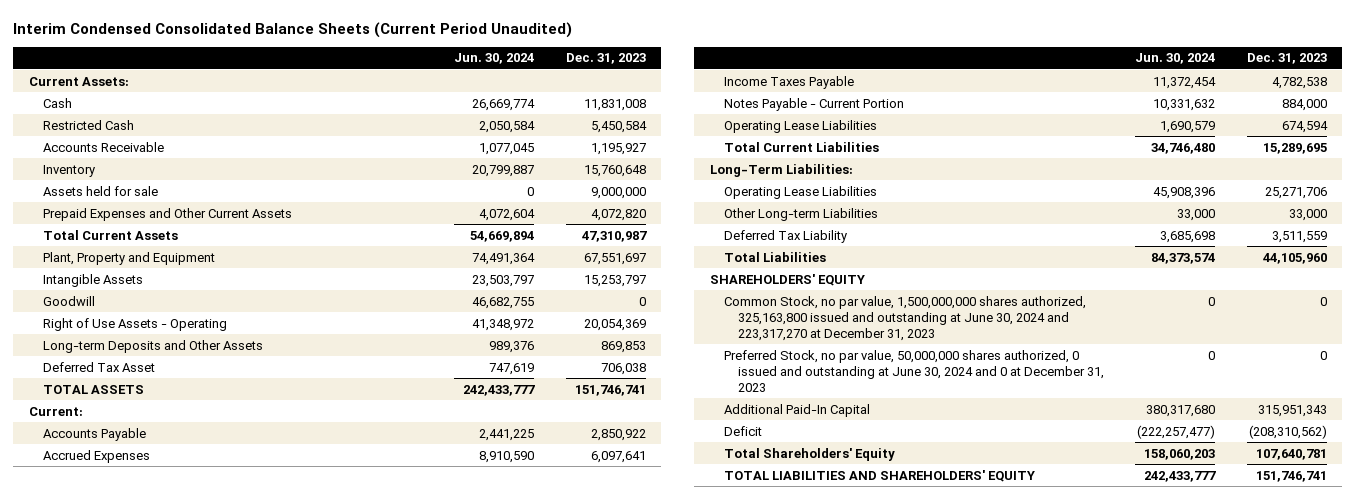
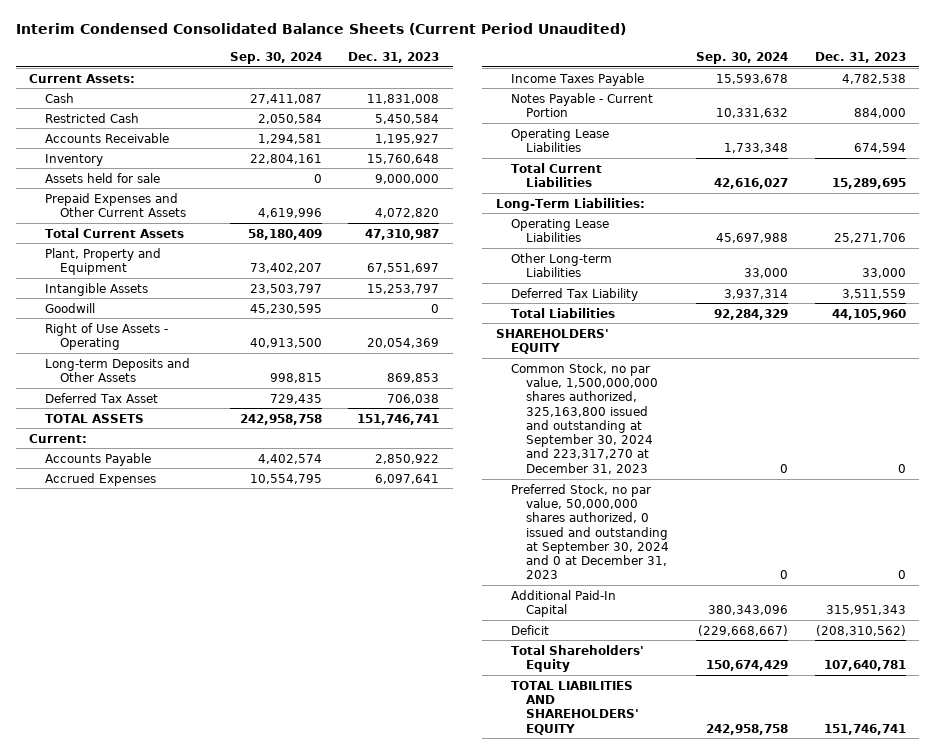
[454,53,535,65] Jun. 30, 2024 -> none
none -> [229,51,322,64] Sep. 30, 2024
[724,295,1087,341] Common Stock, no par value, 1,500,000,000 shares authorized, 325,163,800 issued and outstanding at June 30, 2024 and 223,317,270 at December 31, 2023 -> [511,362,659,474] Common Stock, no par value, 1,500,000,000 shares authorized, 325,163,800 issued and outstanding at September 30, 2024 and 223,317,270 at December 31, 2023
[724,349,1105,392] Preferred Stock, no par value, 50,000,000 shares authorized, 0 issued and outstanding at June 30, 2024 and 0 at December 31, 2023 -> [511,483,670,580] Preferred Stock, no par value, 50,000,000 shares authorized, 0 issued and outstanding at September 30, 2024 and 0 at December 31, 2023

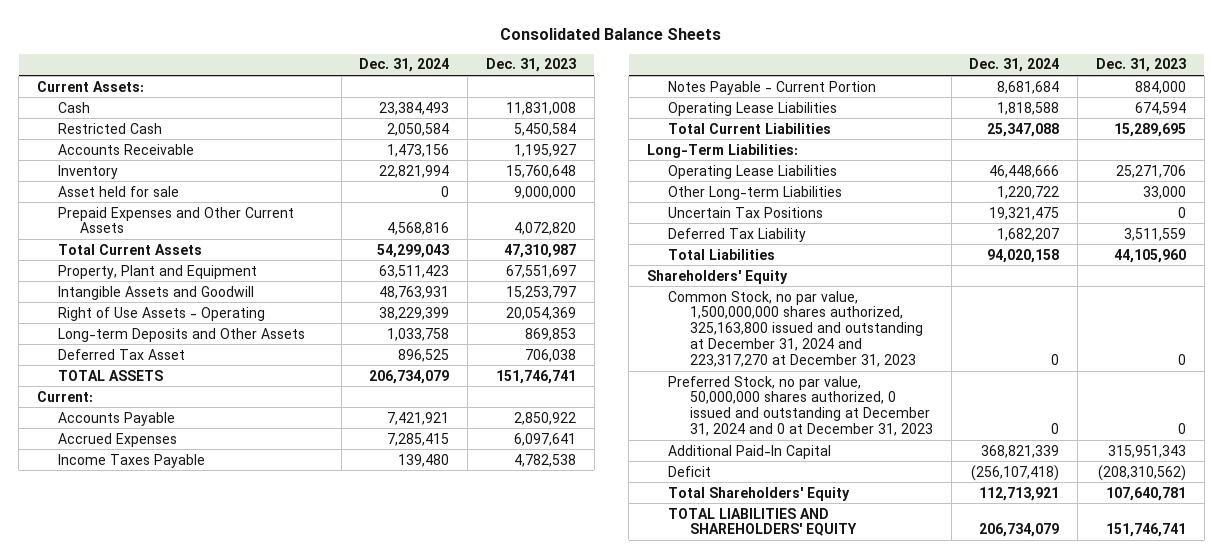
[15,23,626,36] Interim Condensed Consolidated Balance Sheets (Current Period Unaudited) -> [500,28,722,41] Consolidated Balance Sheets
[229,51,322,64] Sep. 30, 2024 -> none
none -> [359,58,450,73] Dec. 31, 2024
[44,172,160,183] Assets held for sale -> [58,185,180,197] Asset held for sale
[44,302,95,313] Goodwill -> none
[44,247,161,275] Plant, Property and Equipment -> [58,264,258,279] Property, Plant and Equipment
[44,282,148,296] Intangible Assets -> [58,285,255,300] Intangible Assets and Goodwill
none -> [668,206,824,218] Uncertain Tax Positions
[495,328,609,354] SHAREHOLDERS' EQUITY -> [647,269,789,284] Shareholders' Equity
[511,362,659,474] Common Stock, no par value, 1,500,000,000 shares authorized, 325,163,800 issued and outstanding at September 30, 2024 and 223,317,270 at December 31, 2023 -> [668,290,923,368] Common Stock, no par value, 1,500,000,000 shares authorized, 325,163,800 issued and outstanding at December 31, 2024 and 223,317,270 at December 31, 2023
[511,483,670,580] Preferred Stock, no par value, 50,000,000 shares authorized, 0 issued and outstanding at September 30, 2024 and 0 at December 31, 2023 -> [668,375,933,437] Preferred Stock, no par value, 50,000,000 shares authorized, 0 issued and outstanding at December 31, 2024 and 0 at December 31, 2023

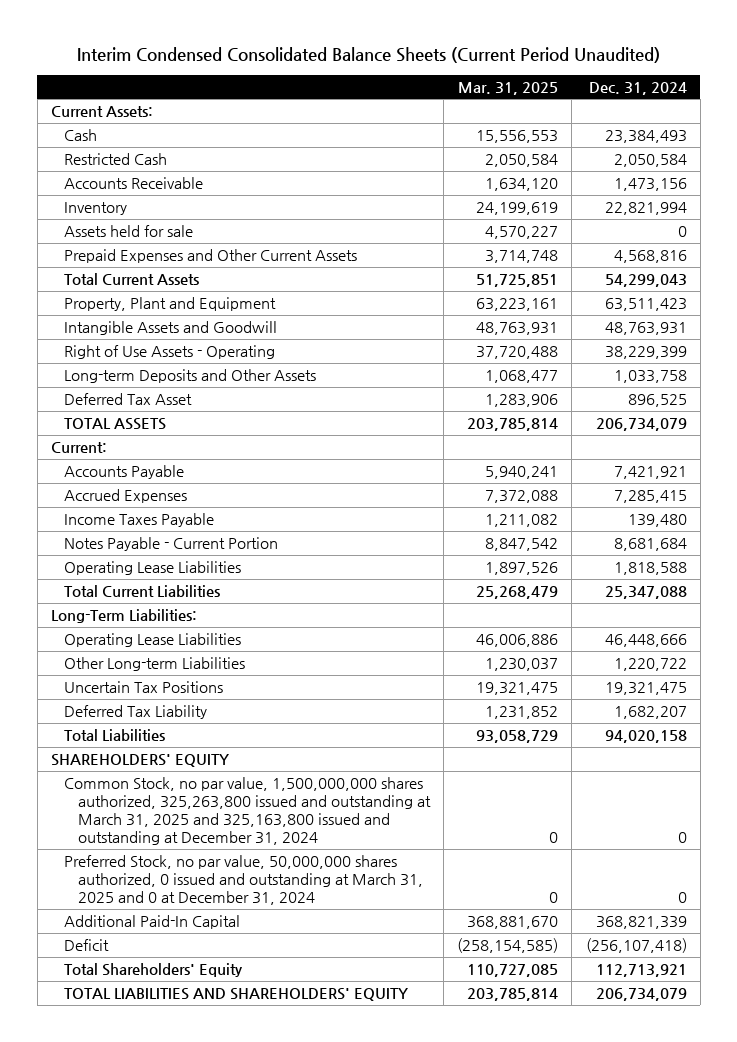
[500,28,722,41] Consolidated Balance Sheets -> [76,47,660,64] Interim Condensed Consolidated Balance Sheets (Current Period Unaudited)
[485,58,576,73] Dec. 31, 2023 -> none
none -> [458,81,559,95] Mar. 31, 2025
[58,185,180,197] Asset held for sale -> [64,224,194,237] Assets held for sale
[647,269,789,284] Shareholders' Equity -> [50,753,229,767] SHAREHOLDERS' EQUITY
[668,290,923,368] Common Stock, no par value, 1,500,000,000 shares authorized, 325,163,800 issued and outstanding at December 31, 2024 and 223,317,270 at December 31, 2023 -> [64,776,431,846] Common Stock, no par value, 1,500,000,000 shares authorized, 325,263,800 issued and outstanding at March 31, 2025 and 325,163,800 issued and outstanding at December 31, 2024
[668,375,933,437] Preferred Stock, no par value, 50,000,000 shares authorized, 0 issued and outstanding at December 31, 2024 and 0 at December 31, 2023 -> [64,854,423,906] Preferred Stock, no par value, 50,000,000 shares authorized, 0 issued and outstanding at March 31, 2025 and 0 at December 31, 2024

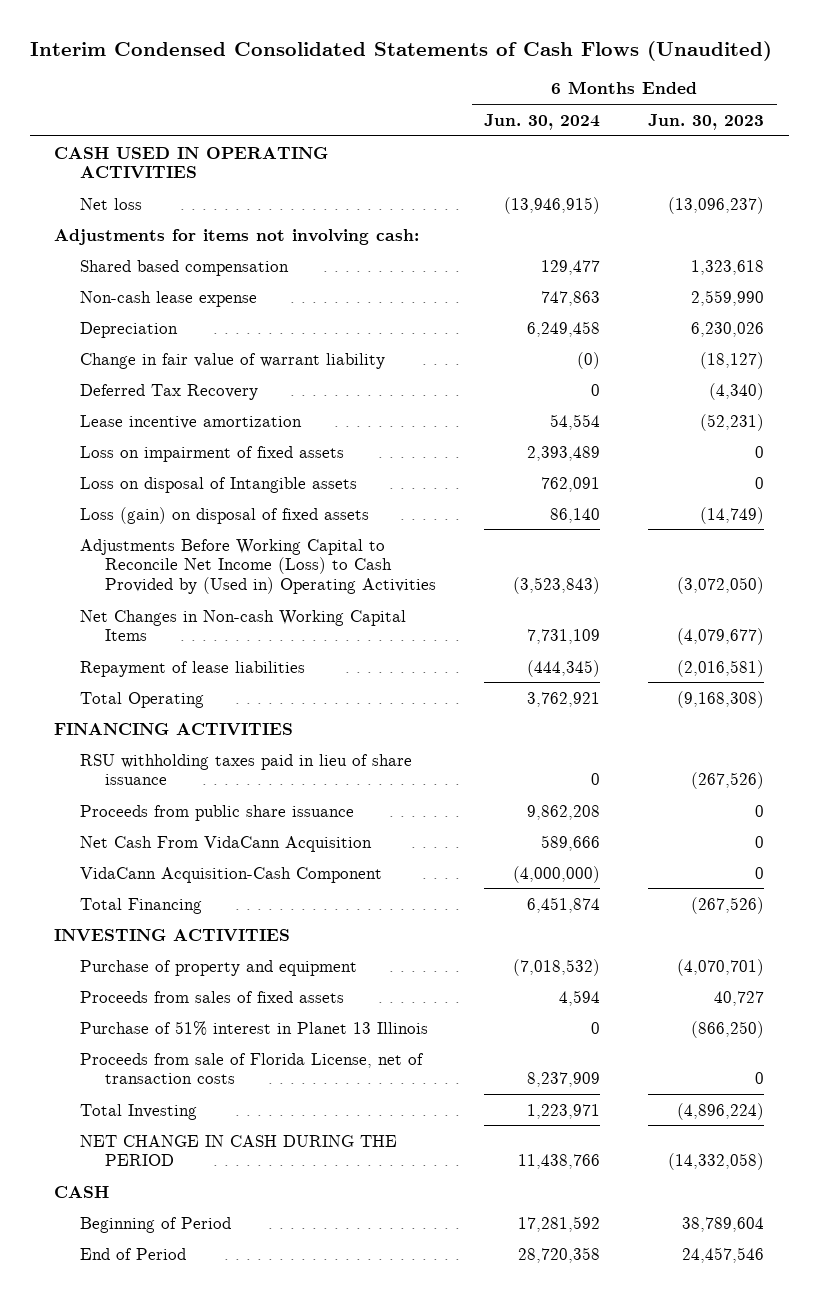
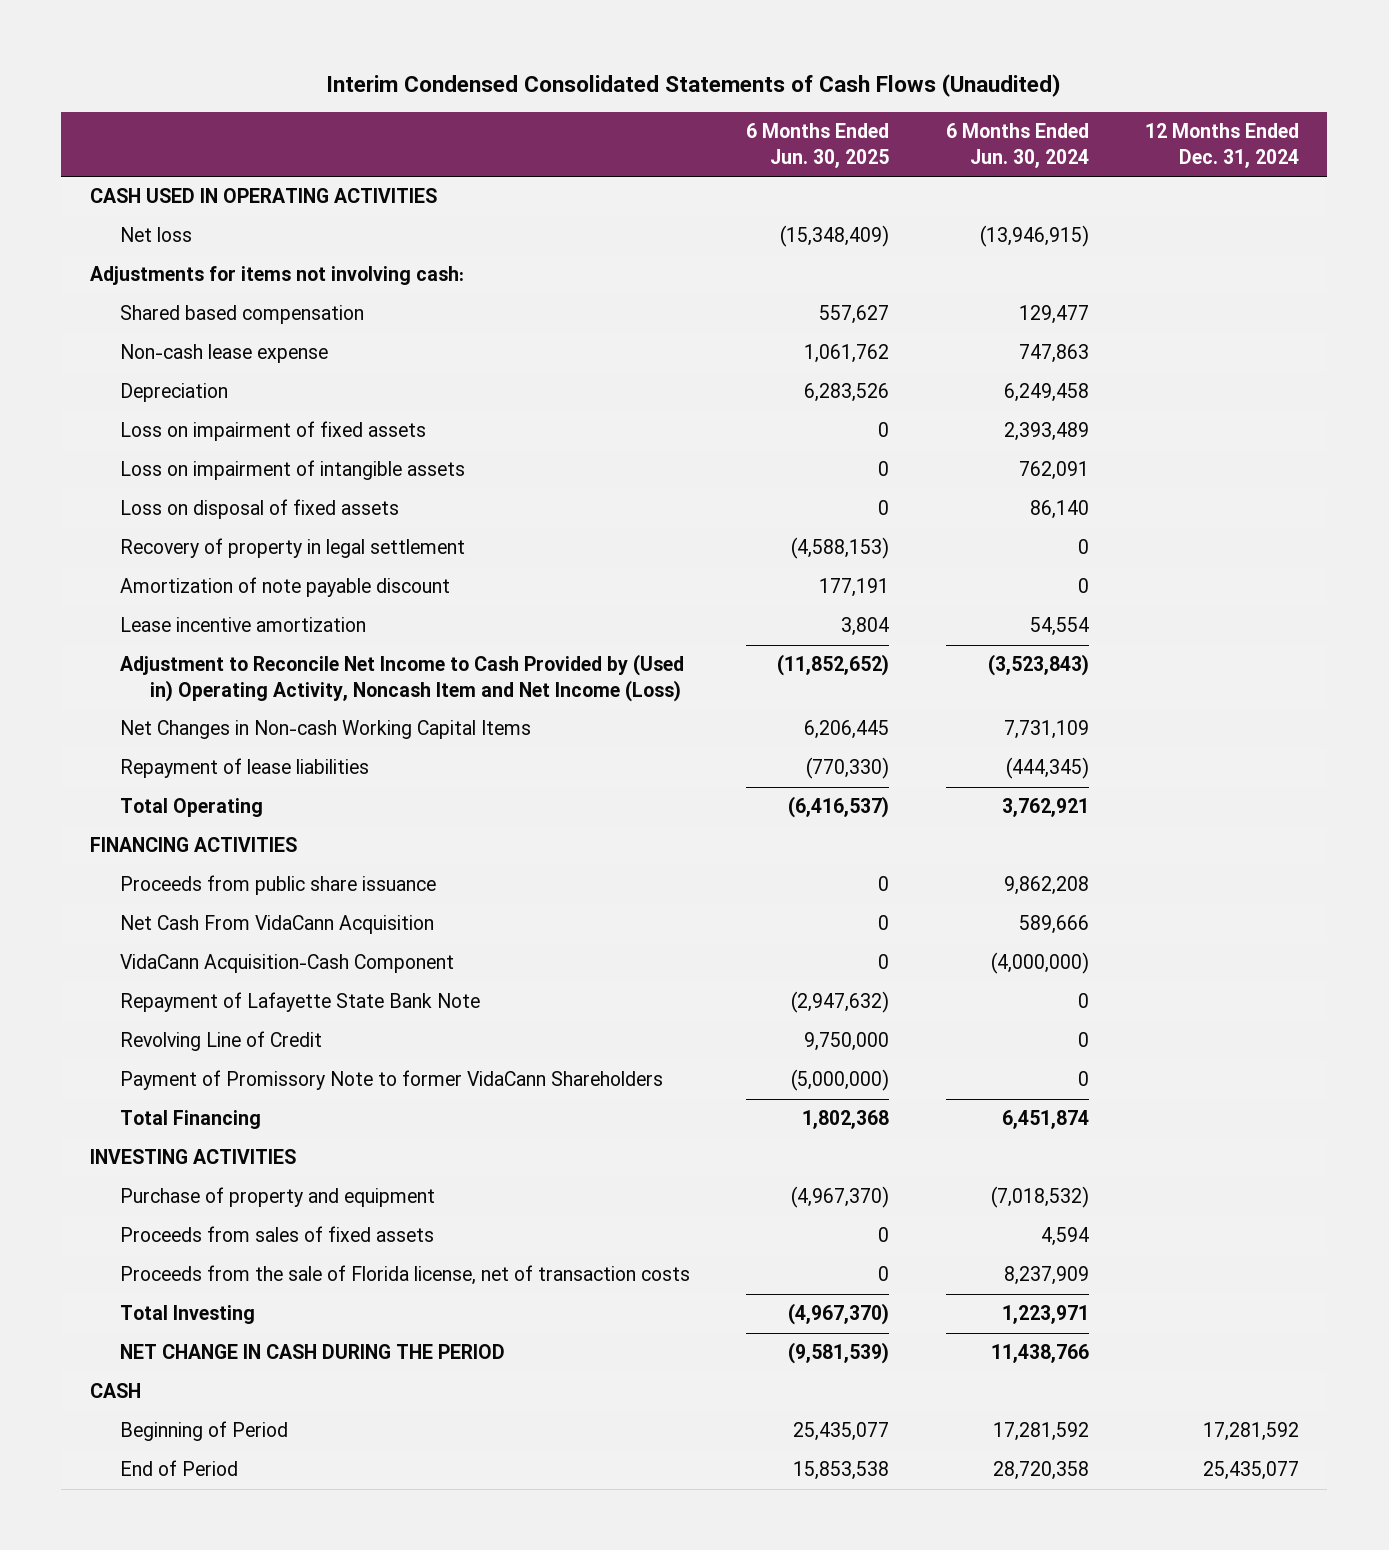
[648,113,765,130] Jun. 30, 2023 -> none
none -> [746,123,890,168] 6 Months Ended Jun. 30, 2025
none -> [1145,123,1300,168] 12 Months Ended Dec. 31, 2024
[79,352,385,369] Change in fair value of warrant liability -> none
[79,383,258,400] Deferred Tax Recovery -> none
[79,476,357,493] Loss on disposal of Intangible assets -> [119,460,465,481] Loss on impairment of intangible assets
[79,506,369,524] Loss (gain) on disposal of fixed assets -> [119,499,399,520] Loss on disposal of fixed assets
none -> [119,538,465,559] Recovery of property in legal settlement
none -> [119,577,450,598] Amortization of note payable discount
[79,414,302,429] Lease incentive amortization -> [119,617,366,633] Lease incentive amortization
[79,538,437,594] Adjustments Before Working Capital to Reconcile Net Income (Loss) to Cash Provided by (Used in) Operating Activities -> [119,654,684,702] Adjustment to Reconcile Net Income to Cash Provided by (Used in) Operating Activity, Noncash Item and Net Income (Loss)
[79,753,412,786] RSU withholding taxes paid in lieu of share issuance -> none
none -> [119,992,480,1013] Repayment of Lafayette State Bank Note
none -> [119,1031,322,1052] Revolving Line of Credit
none -> [119,1070,663,1091] Payment of Promissory Note to former VidaCann Shareholders
[79,1020,428,1036] Purchase of 51% interest in Planet 13 Illinois -> none
[79,1052,424,1085] Proceeds from sale of Florida License, net of transaction costs -> [119,1265,690,1286] Proceeds from the sale of Florida license, net of transaction costs

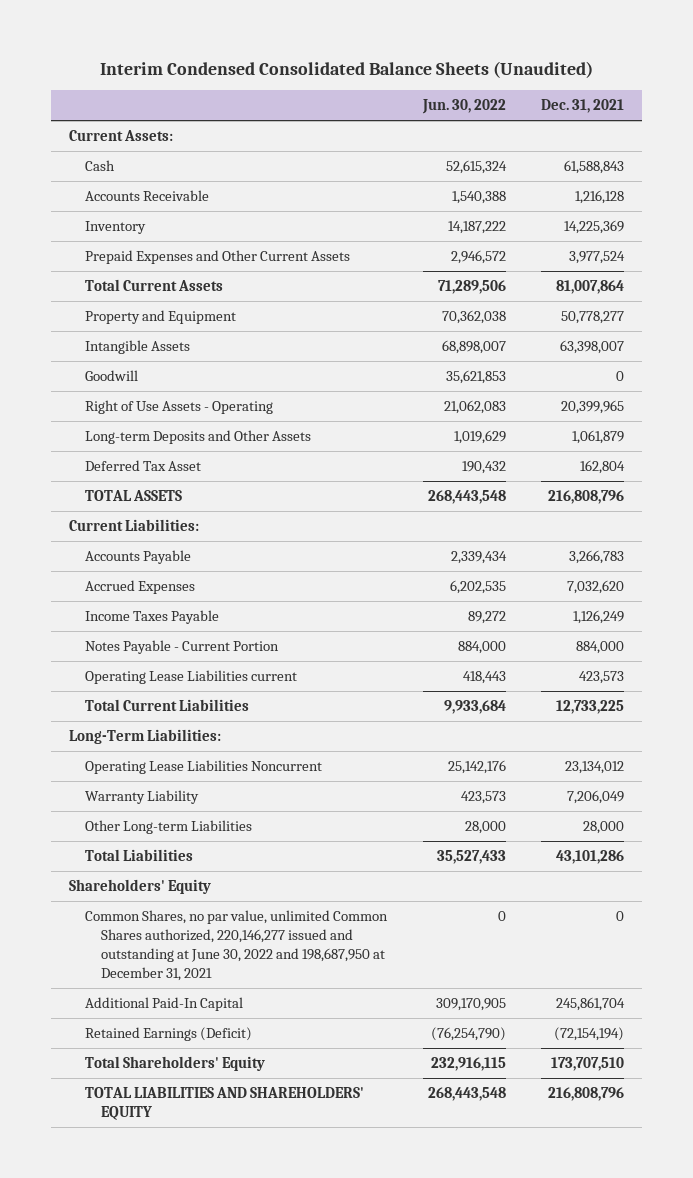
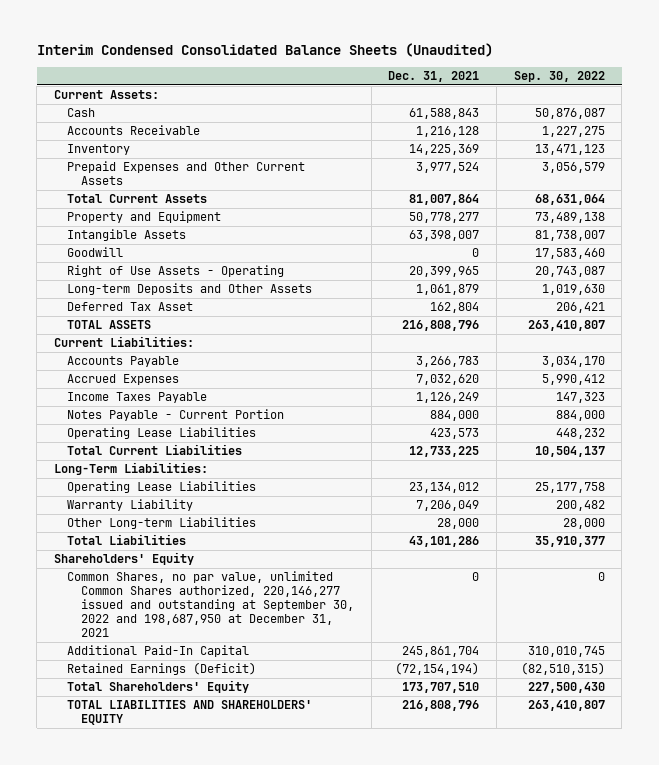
[421,99,506,115] Jun. 30, 2022 -> none
none -> [513,71,605,83] Sep. 30, 2022
[85,670,298,685] Operating Lease Liabilities current -> [67,427,257,440] Operating Lease Liabilities
[85,760,323,775] Operating Lease Liabilities Noncurrent -> [67,481,257,494] Operating Lease Liabilities
[85,910,389,982] Common Shares, no par value, unlimited Common Shares authorized, 220,146,277 issued and outstanding at June 30, 2022 and 198,687,950 at December 31, 2021 -> [67,571,354,638] Common Shares, no par value, unlimited Common Shares authorized, 220,146,277 issued and outstanding at September 30, 2022 and 198,687,950 at December 31, 2021

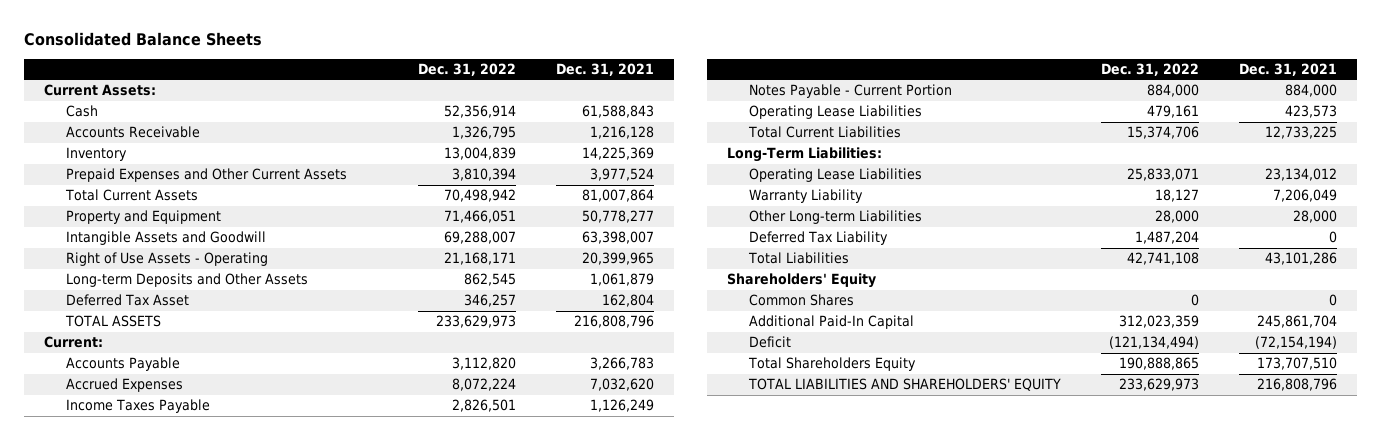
[36,43,493,58] Interim Condensed Consolidated Balance Sheets (Unaudited) -> [23,31,262,46] Consolidated Balance Sheets
[513,71,605,83] Sep. 30, 2022 -> none
none -> [417,62,516,76] Dec. 31, 2022
[67,247,124,258] Goodwill -> none
[67,229,187,242] Intangible Assets -> [65,231,266,246] Intangible Assets and Goodwill
[54,336,195,348] Current Liabilities: -> [43,336,103,349] Current:
none -> [748,231,888,246] Deferred Tax Liability
[67,571,354,638] Common Shares, no par value, unlimited Common Shares authorized, 220,146,277 issued and outstanding at September 30, 2022 and 198,687,950 at December 31, 2021 -> [748,294,854,307] Common Shares
[67,662,257,676] Retained Earnings (Deficit) -> [748,336,791,349] Deficit
[67,680,250,694] Total Shareholders' Equity -> [747,357,916,372] Total Shareholders Equity

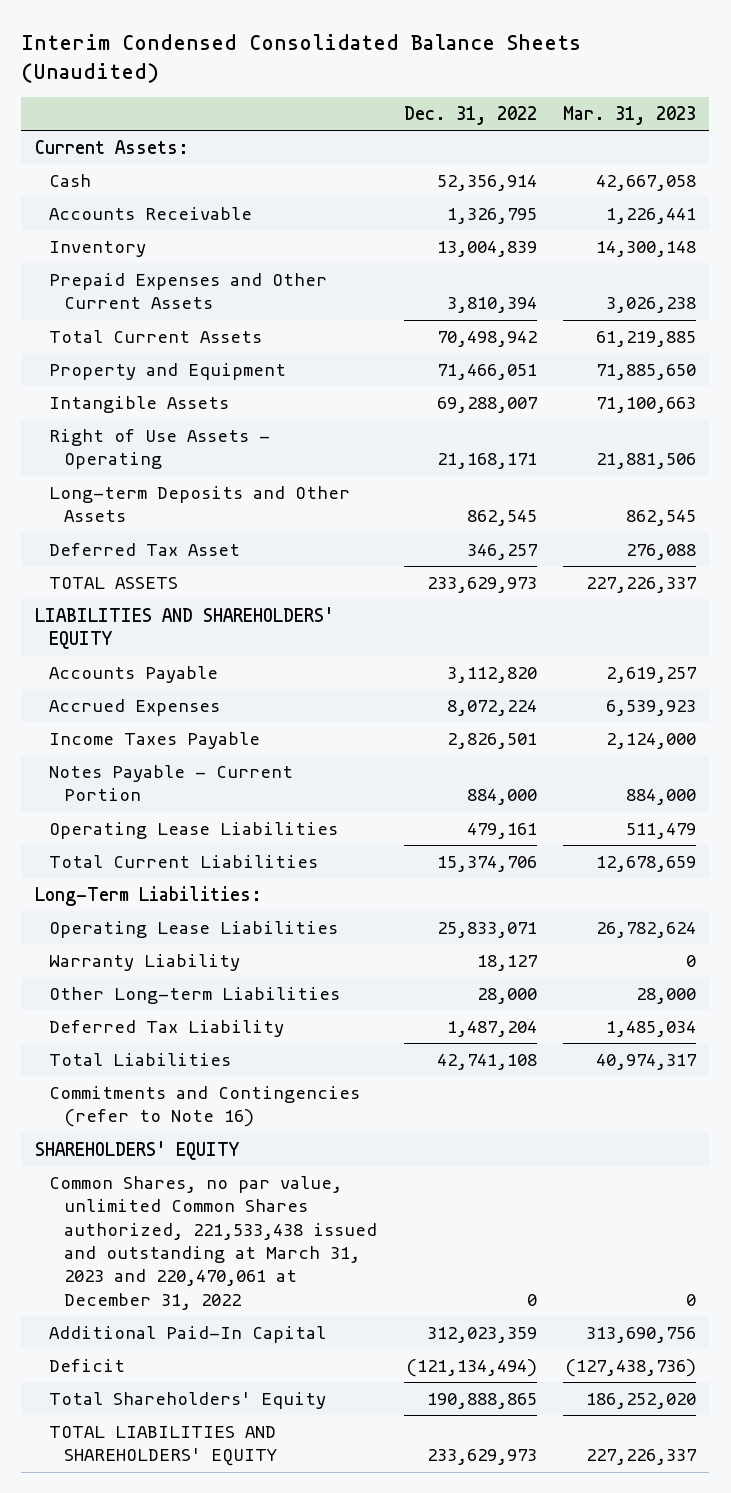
[23,31,262,46] Consolidated Balance Sheets -> [21,33,582,83] Interim Condensed Consolidated Balance Sheets (Unaudited)
[555,62,654,76] Dec. 31, 2021 -> none
none -> [562,105,696,125] Mar. 31, 2023
[65,231,266,246] Intangible Assets and Goodwill -> [49,395,230,413] Intangible Assets
[43,336,103,349] Current: -> [34,606,334,650] LIABILITIES AND SHAREHOLDERS' EQUITY
none -> [49,1085,361,1128] Commitments and Contingencies (refer to Note 16)
[727,273,877,289] Shareholders' Equity -> [34,1140,239,1160] SHAREHOLDERS' EQUITY
[748,294,854,307] Common Shares -> [49,1175,378,1310] Common Shares, no par value, unlimited Common Shares authorized, 221,533,438 issued and outstanding at March 31, 2023 and 220,470,061 at December 31, 2022
[747,357,916,372] Total Shareholders Equity -> [49,1391,327,1409] Total Shareholders' Equity

